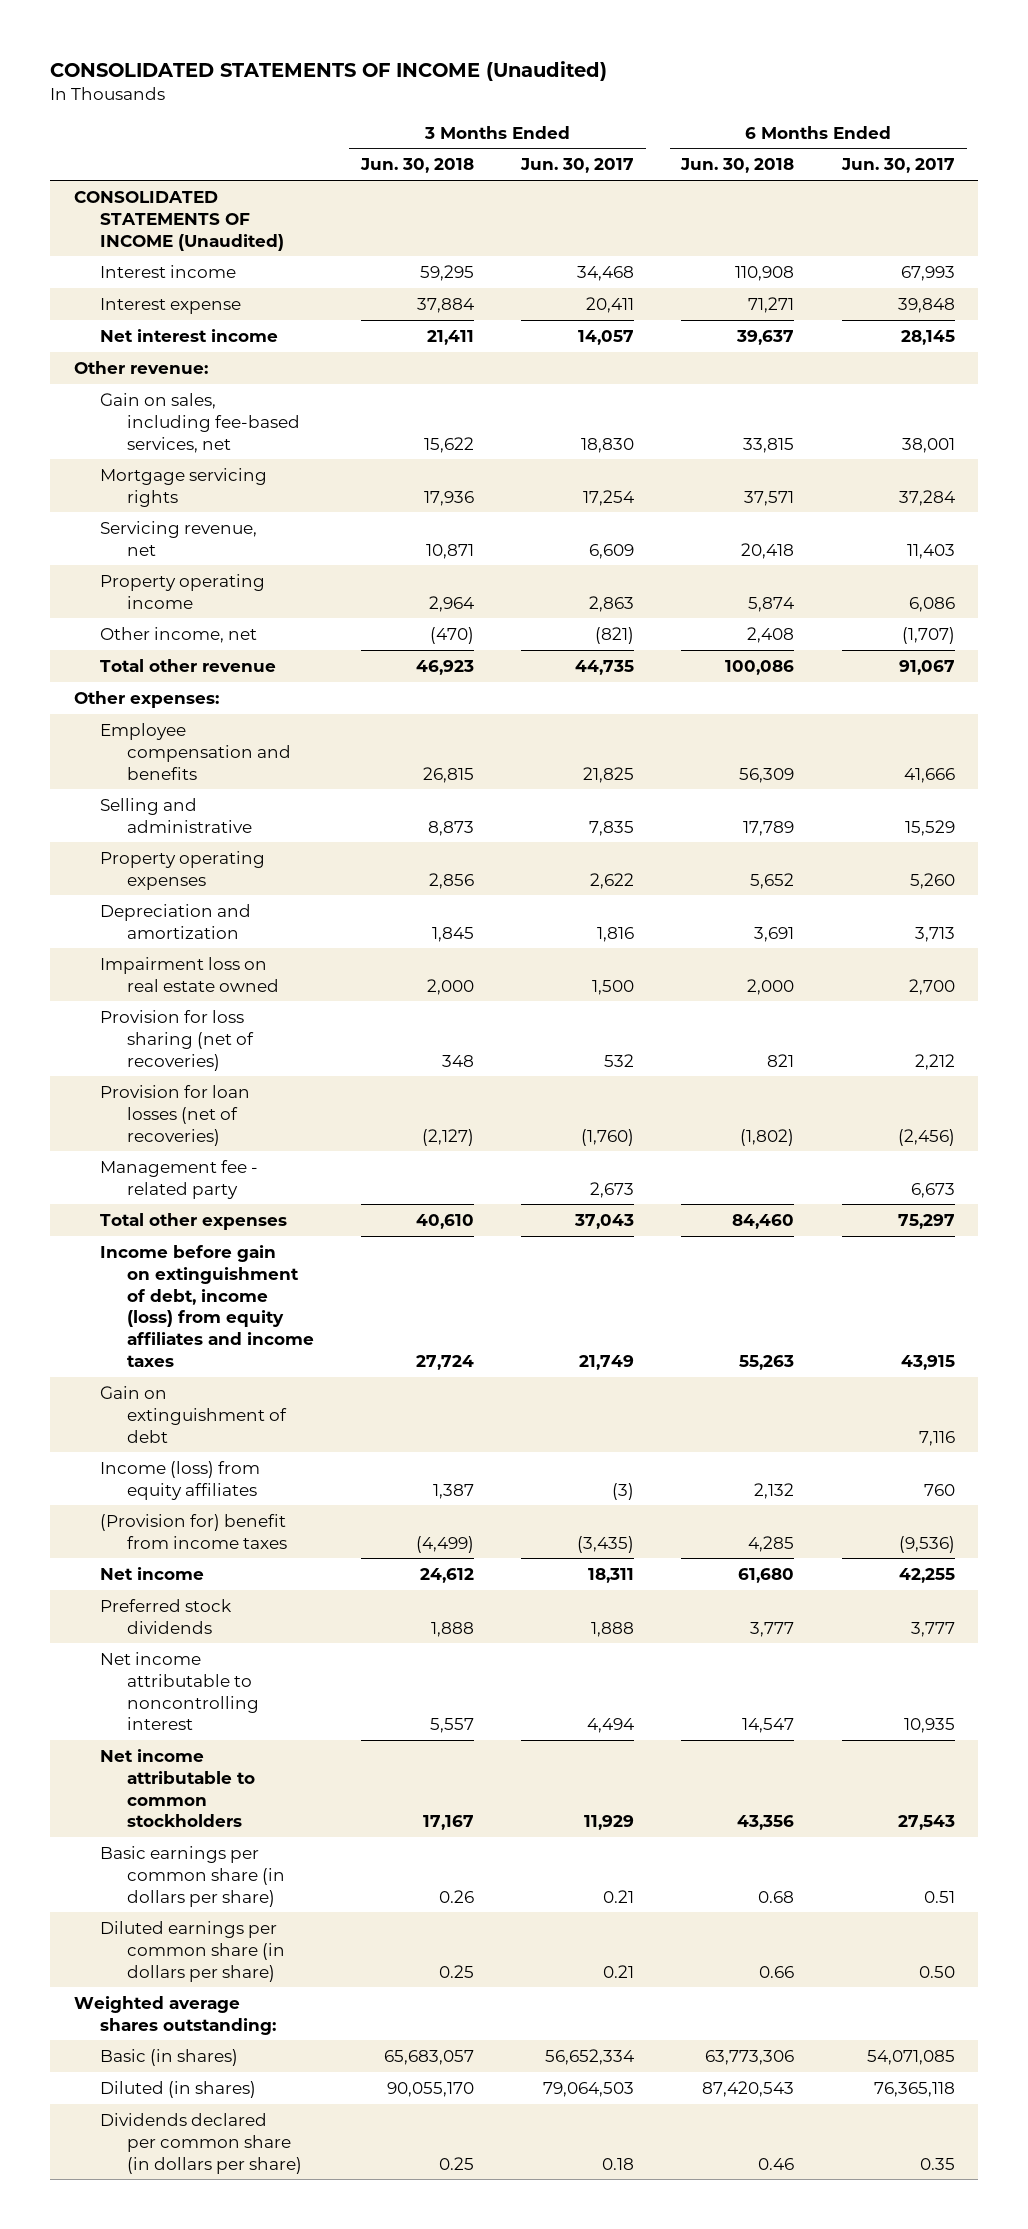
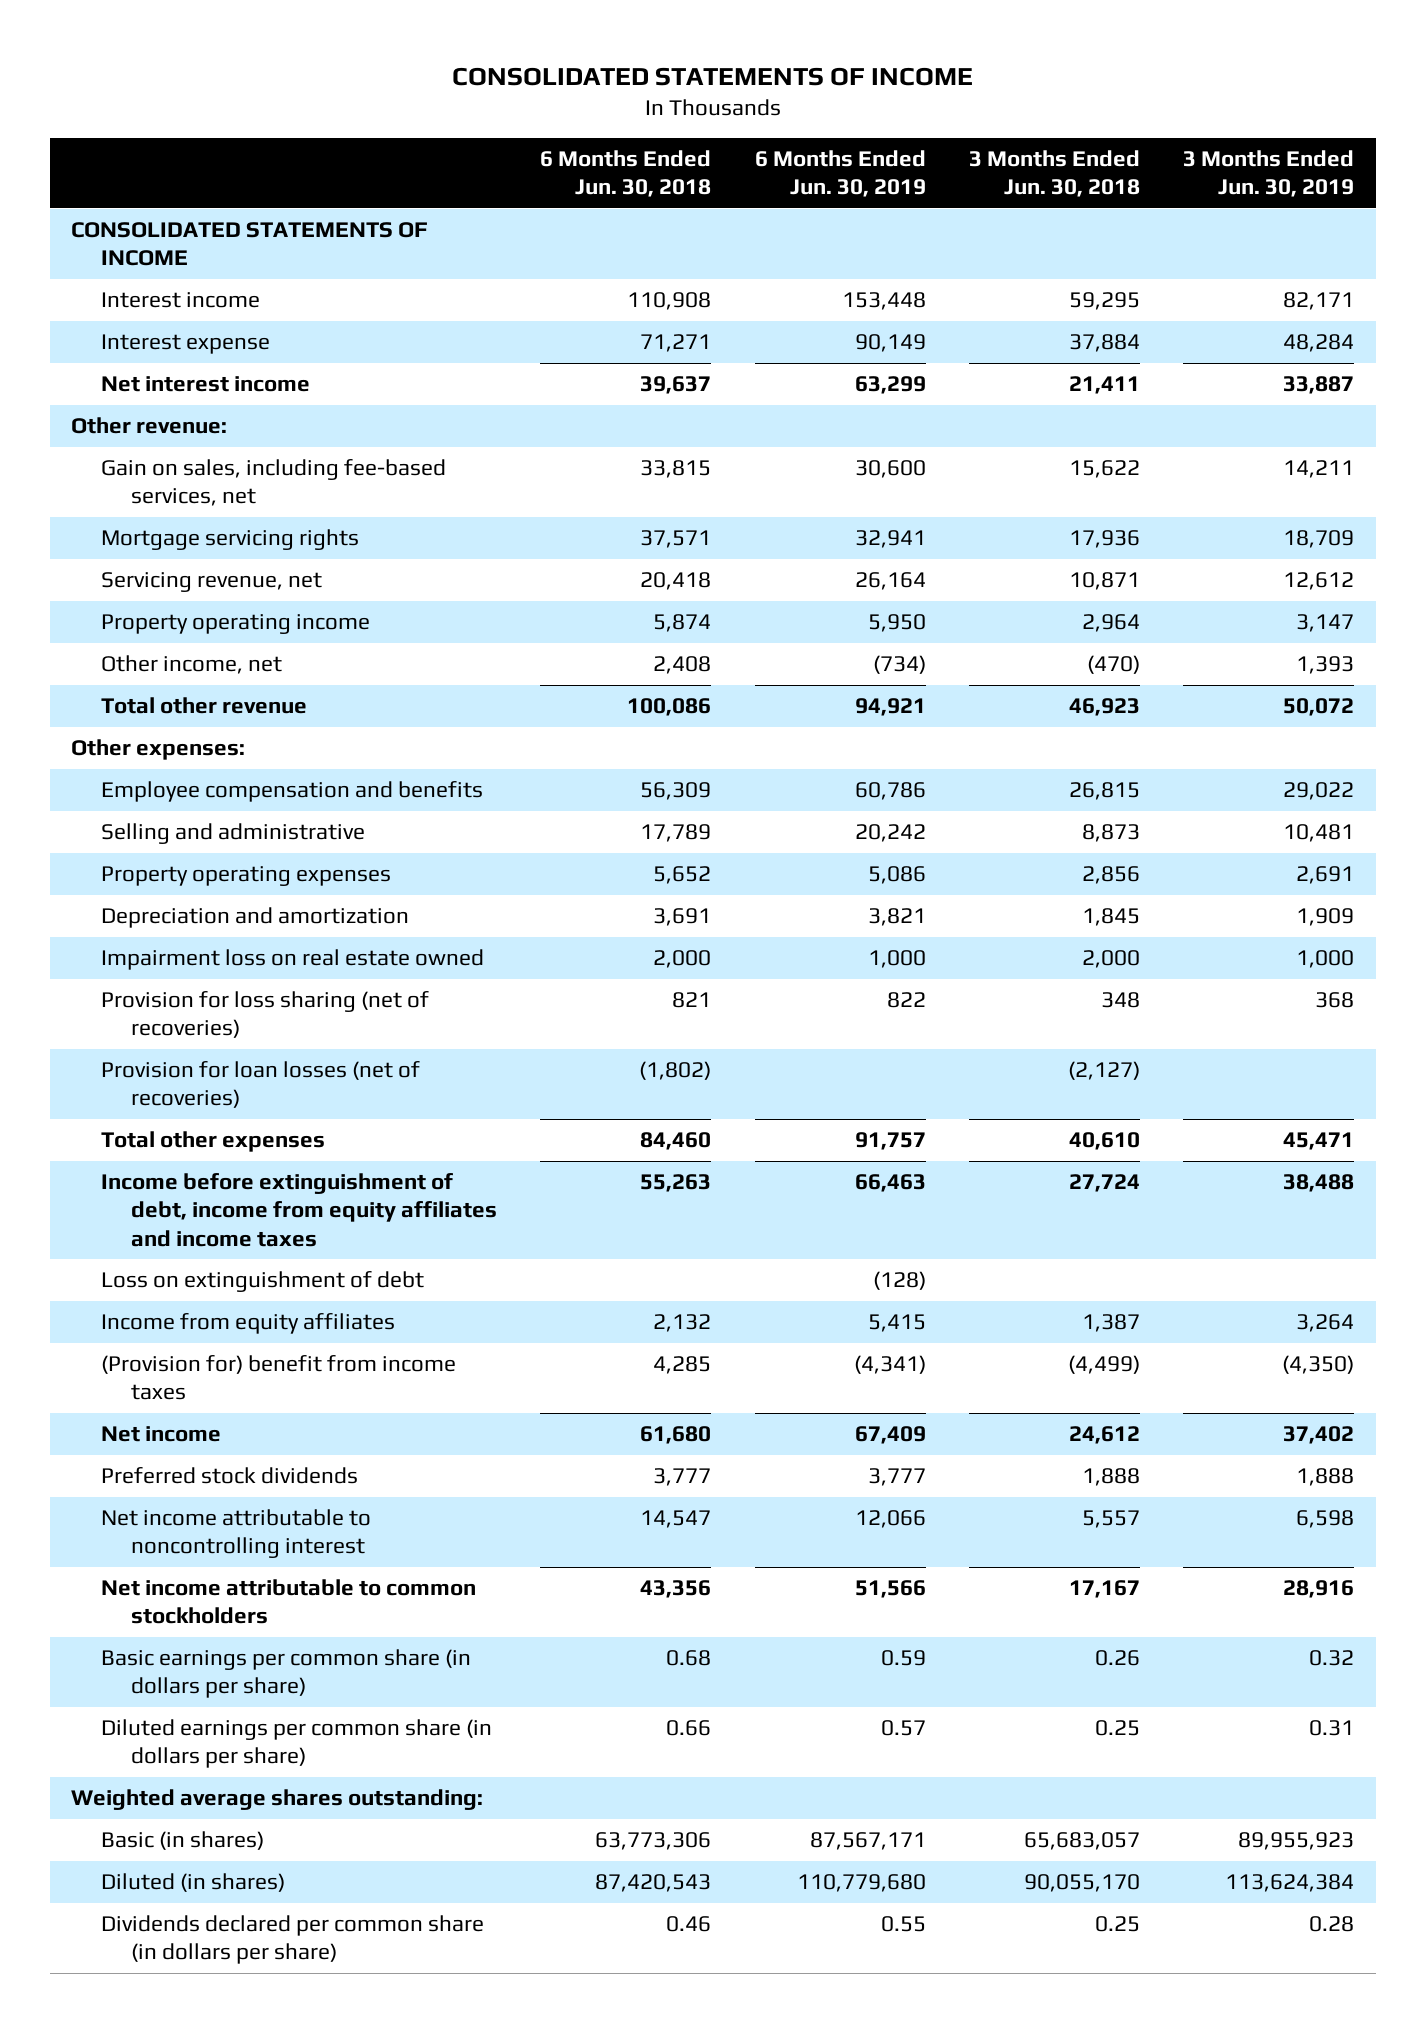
[49,60,607,81] CONSOLIDATED STATEMENTS OF INCOME (Unaudited) -> [451,66,973,86] CONSOLIDATED STATEMENTS OF INCOME
[520,158,635,174] Jun. 30, 2017 -> none
[840,158,955,174] Jun. 30, 2017 -> none
none -> [754,149,926,198] 6 Months Ended Jun. 30, 2019
none -> [1183,149,1355,198] 3 Months Ended Jun. 30, 2019
[73,190,285,251] CONSOLIDATED STATEMENTS OF INCOME (Unaudited) -> [71,222,429,267] CONSOLIDATED STATEMENTS OF INCOME
[100,1159,259,1199] Management fee - related party -> none
[100,1244,314,1368] Income before gain on extinguishment of debt, income (loss) from equity affiliates and income taxes -> [101,1173,498,1247] Income before extinguishment of debt, income from equity affiliates and income taxes
[100,1385,287,1443] Gain on extinguishment of debt -> [101,1271,425,1293] Loss on extinguishment of debt
[100,1460,261,1500] Income (loss) from equity affiliates -> [101,1313,396,1335] Income from equity affiliates

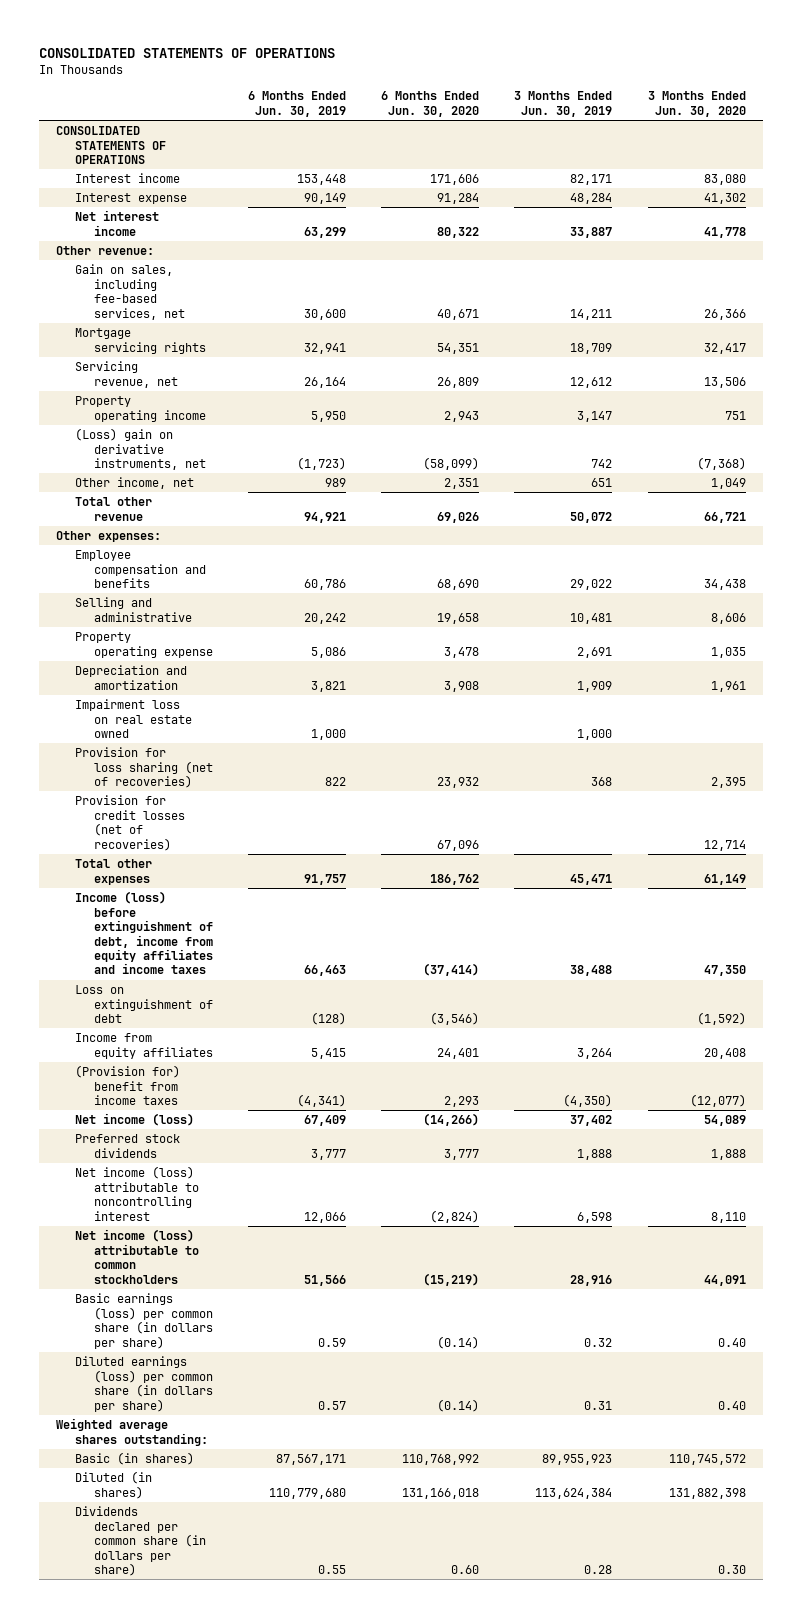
[451,66,973,86] CONSOLIDATED STATEMENTS OF INCOME -> [38,47,335,58] CONSOLIDATED STATEMENTS OF OPERATIONS
[540,149,712,198] 6 Months Ended Jun. 30, 2018 -> none
[969,149,1141,198] 3 Months Ended Jun. 30, 2018 -> none
none -> [381,91,480,117] 6 Months Ended Jun. 30, 2020
none -> [647,91,746,117] 3 Months Ended Jun. 30, 2020
[71,222,429,267] CONSOLIDATED STATEMENTS OF INCOME -> [56,126,167,165] CONSOLIDATED STATEMENTS OF OPERATIONS
none -> [75,428,206,471] (Loss) gain on derivative instruments, net
[872,655,926,675] (734) -> [324,478,346,488] 989
[1296,656,1355,675] 1,393 -> [591,478,613,488] 651
[101,866,392,887] Property operating expenses -> [75,632,213,658] Property operating expense
[101,1061,421,1109] Provision for loan losses (net of recoveries) -> [75,795,185,851] Provision for credit losses (net of recoveries)
[101,1173,498,1247] Income before extinguishment of debt, income from equity affiliates and income taxes -> [75,891,213,975] Income (loss) before extinguishment of debt, income from equity affiliates and income taxes
[101,1426,222,1443] Net income -> [75,1113,195,1127] Net income (loss)
[101,1509,372,1559] Net income attributable to noncontrolling interest -> [75,1166,199,1221] Net income (loss) attributable to noncontrolling interest
[101,1579,477,1625] Net income attributable to common stockholders -> [75,1229,199,1284] Net income (loss) attributable to common stockholders
[101,1649,472,1699] Basic earnings per common share (in dollars per share) -> [75,1293,213,1349] Basic earnings (loss) per common share (in dollars per share)
[101,1719,493,1769] Diluted earnings per common share (in dollars per share) -> [75,1356,213,1412] Diluted earnings (loss) per common share (in dollars per share)

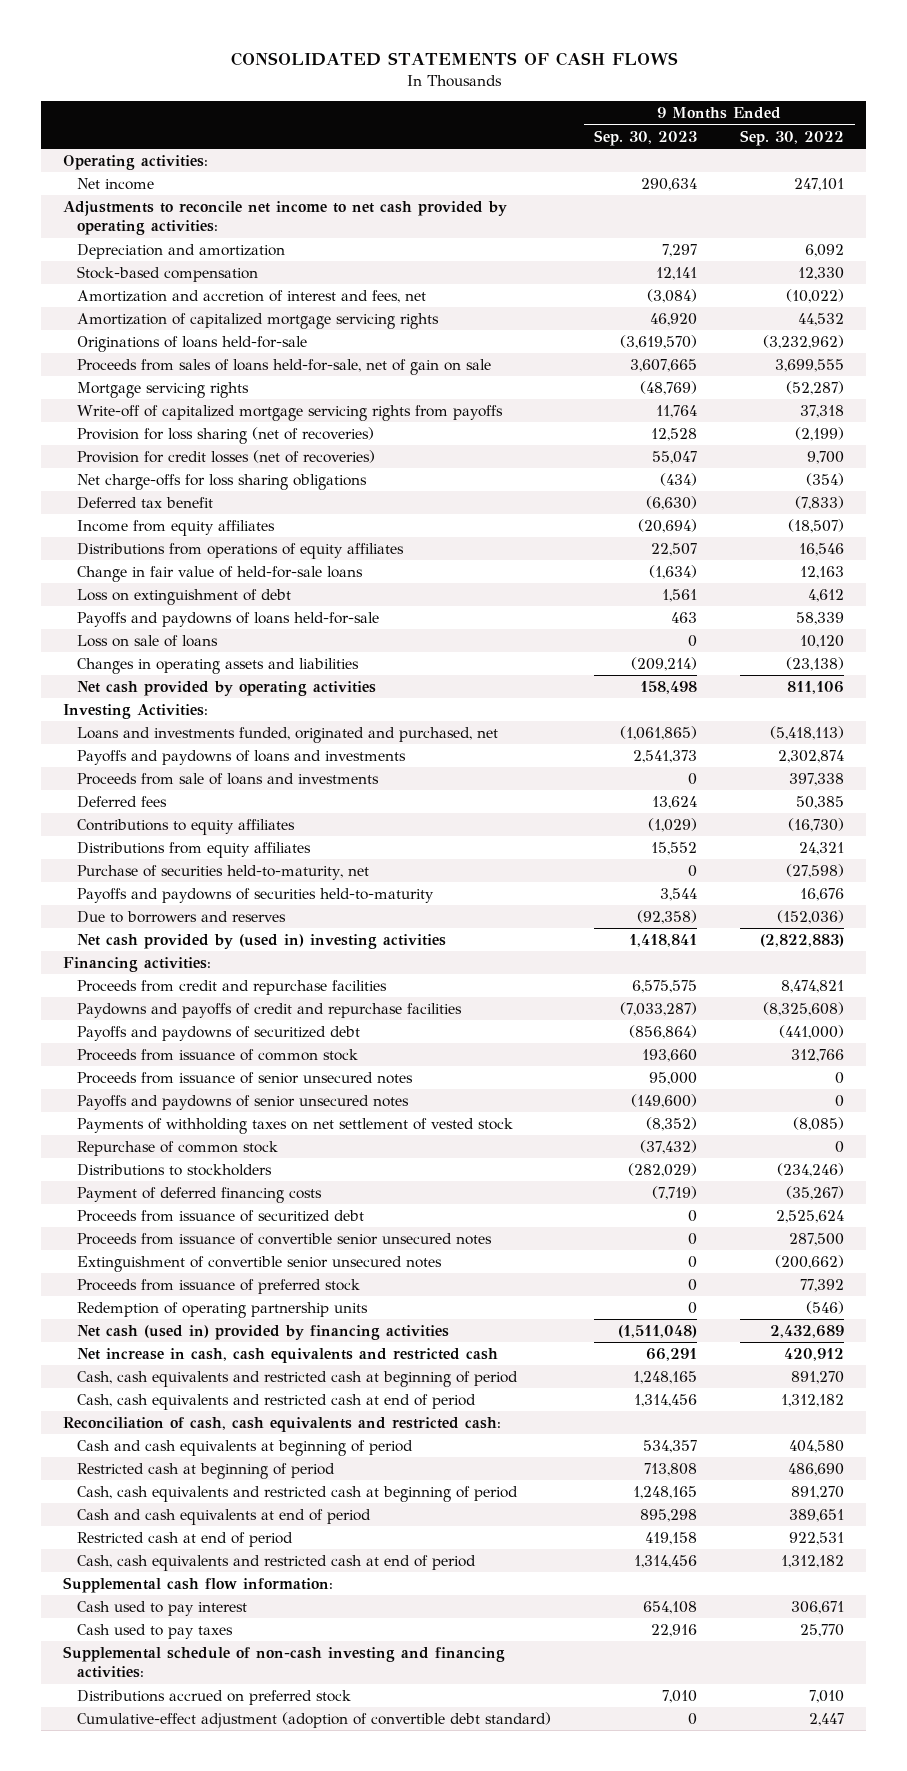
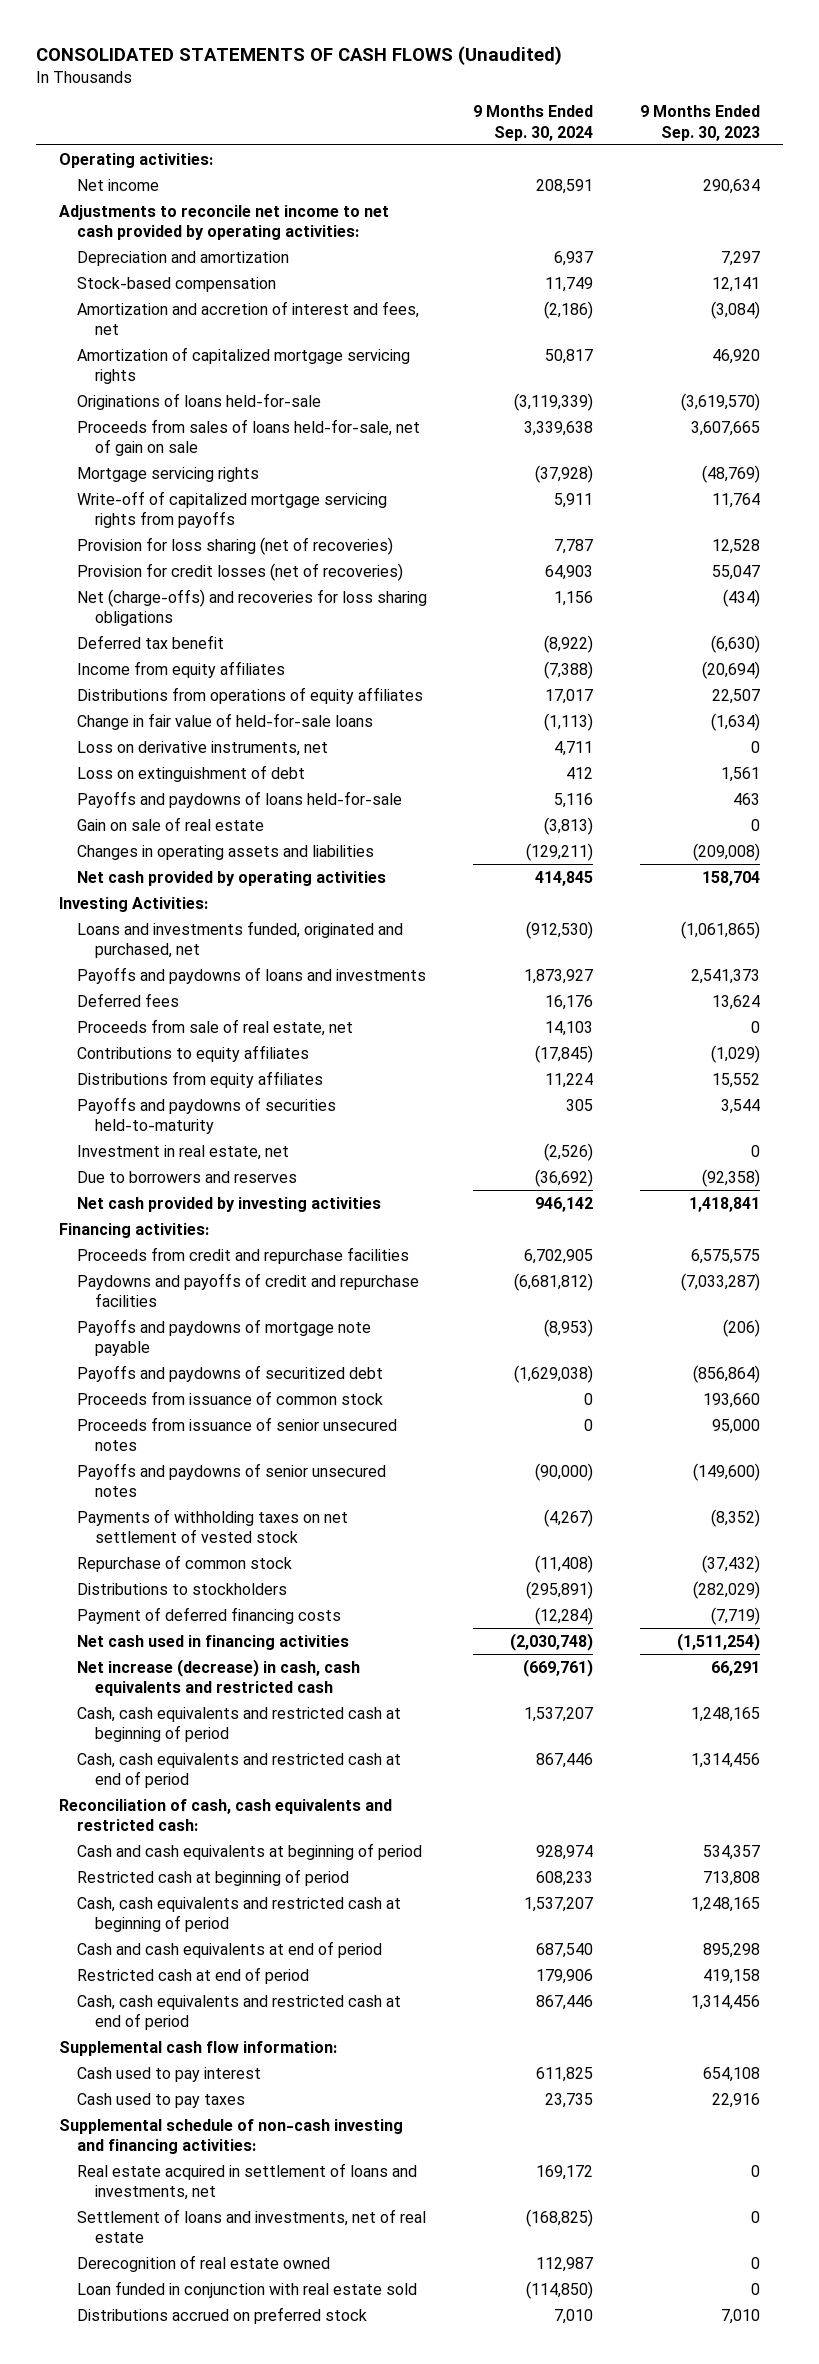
[230,52,678,67] CONSOLIDATED STATEMENTS OF CASH FLOWS -> [35,45,562,65] CONSOLIDATED STATEMENTS OF CASH FLOWS (Unaudited)
[740,129,845,146] Sep. 30, 2022 -> none
none -> [473,105,594,141] 9 Months Ended Sep. 30, 2024
[77,473,368,490] Net charge-offs for loss sharing obligations -> [77,588,428,627] Net (charge-offs) and recoveries for loss sharing obligations
none -> [77,740,329,756] Loss on derivative instruments, net
[77,634,219,647] Loss on sale of loans -> none
none -> [77,816,265,831] Gain on sale of real estate
[631,656,698,671] (209,214) -> [692,842,760,861] (209,008)
[640,680,698,694] 158,498 -> [701,870,760,886] 158,704
[77,772,380,785] Proceeds from sale of loans and investments -> none
none -> [77,1018,354,1036] Proceeds from sale of real estate, net
[77,864,370,880] Purchase of securities held-to-maturity, net -> none
none -> [77,1144,290,1160] Investment in real estate, net
[77,933,447,949] Net cash provided by (used in) investing activities -> [77,1196,382,1212] Net cash provided by investing activities
none -> [77,1318,372,1357] Payoffs and paydowns of mortgage note payable
[77,1209,365,1222] Proceeds from issuance of securitized debt -> none
[77,1232,493,1245] Proceeds from issuance of convertible senior unsecured notes -> none
[77,1255,443,1272] Extinguishment of convertible senior unsecured notes -> none
[77,1278,361,1294] Proceeds from issuance of preferred stock -> none
[77,1301,369,1318] Redemption of operating partnership units -> none
[77,1324,450,1340] Net cash (used in) provided by financing activities -> [77,1634,350,1650] Net cash used in financing activities
[618,1324,698,1338] (1,511,048) -> [676,1632,760,1651] (1,511,254)
[77,1347,499,1363] Net increase in cash, cash equivalents and restricted cash -> [77,1658,361,1697] Net increase (decrease) in cash, cash equivalents and restricted cash
none -> [77,2162,418,2201] Real estate acquired in settlement of loans and investments, net
none -> [77,2208,427,2244] Settlement of loans and investments, net of real estate
none -> [77,2254,331,2272] Derecognition of real estate owned
none -> [77,2280,418,2298] Loan funded in conjunction with real estate sold
[77,1711,552,1728] Cumulative-effect adjustment (adoption of convertible debt standard) -> none

